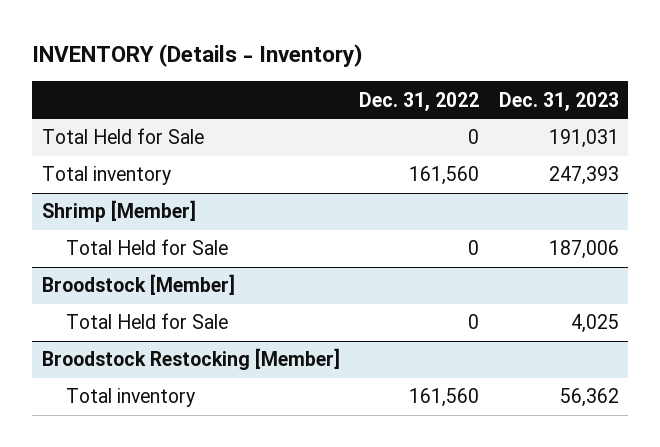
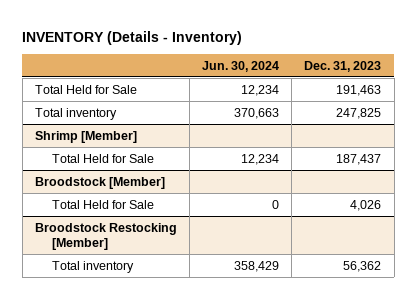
[359,91,480,111] Dec. 31, 2022 -> none
none -> [202,60,280,72] Jun. 30, 2024
[548,129,619,149] 191,031 -> [336,84,382,96] 191,463
[548,166,619,186] 247,393 -> [336,107,382,119] 247,825
[548,240,619,260] 187,006 -> [336,153,382,165] 187,437
[570,314,619,334] 4,025 -> [350,199,382,211] 4,026

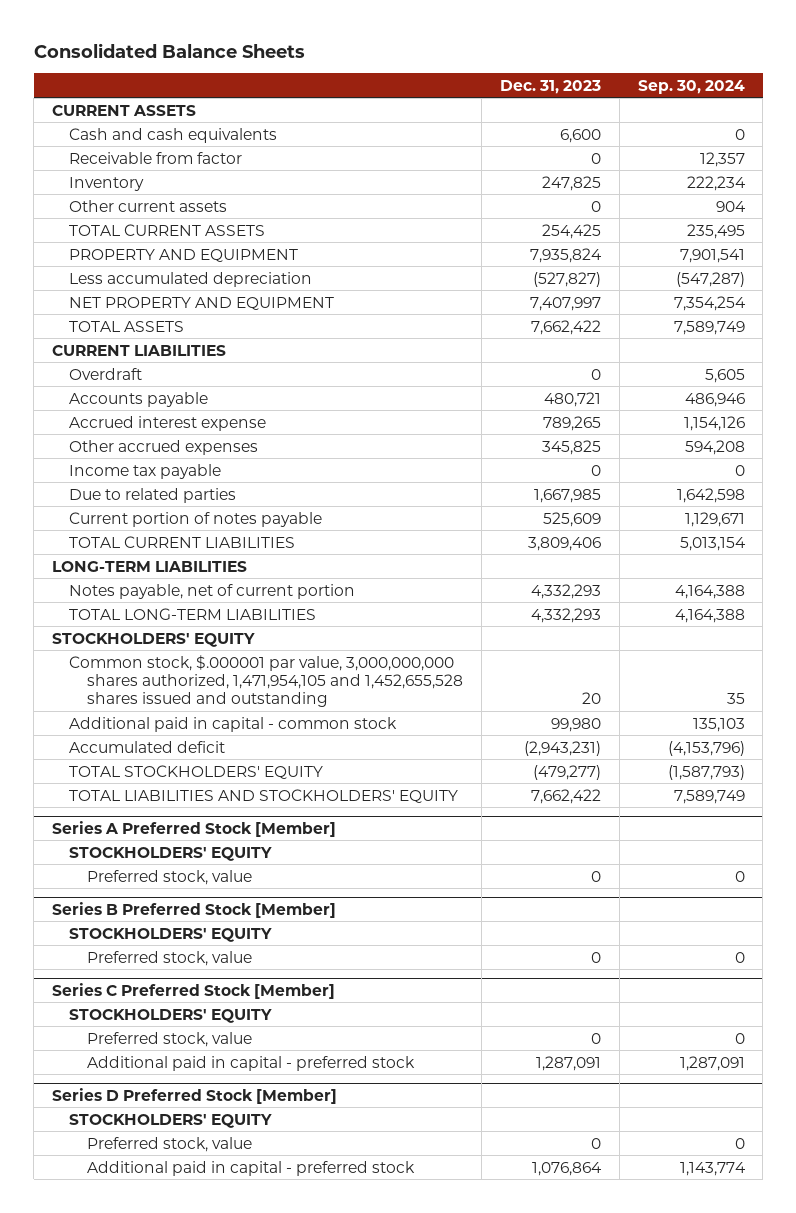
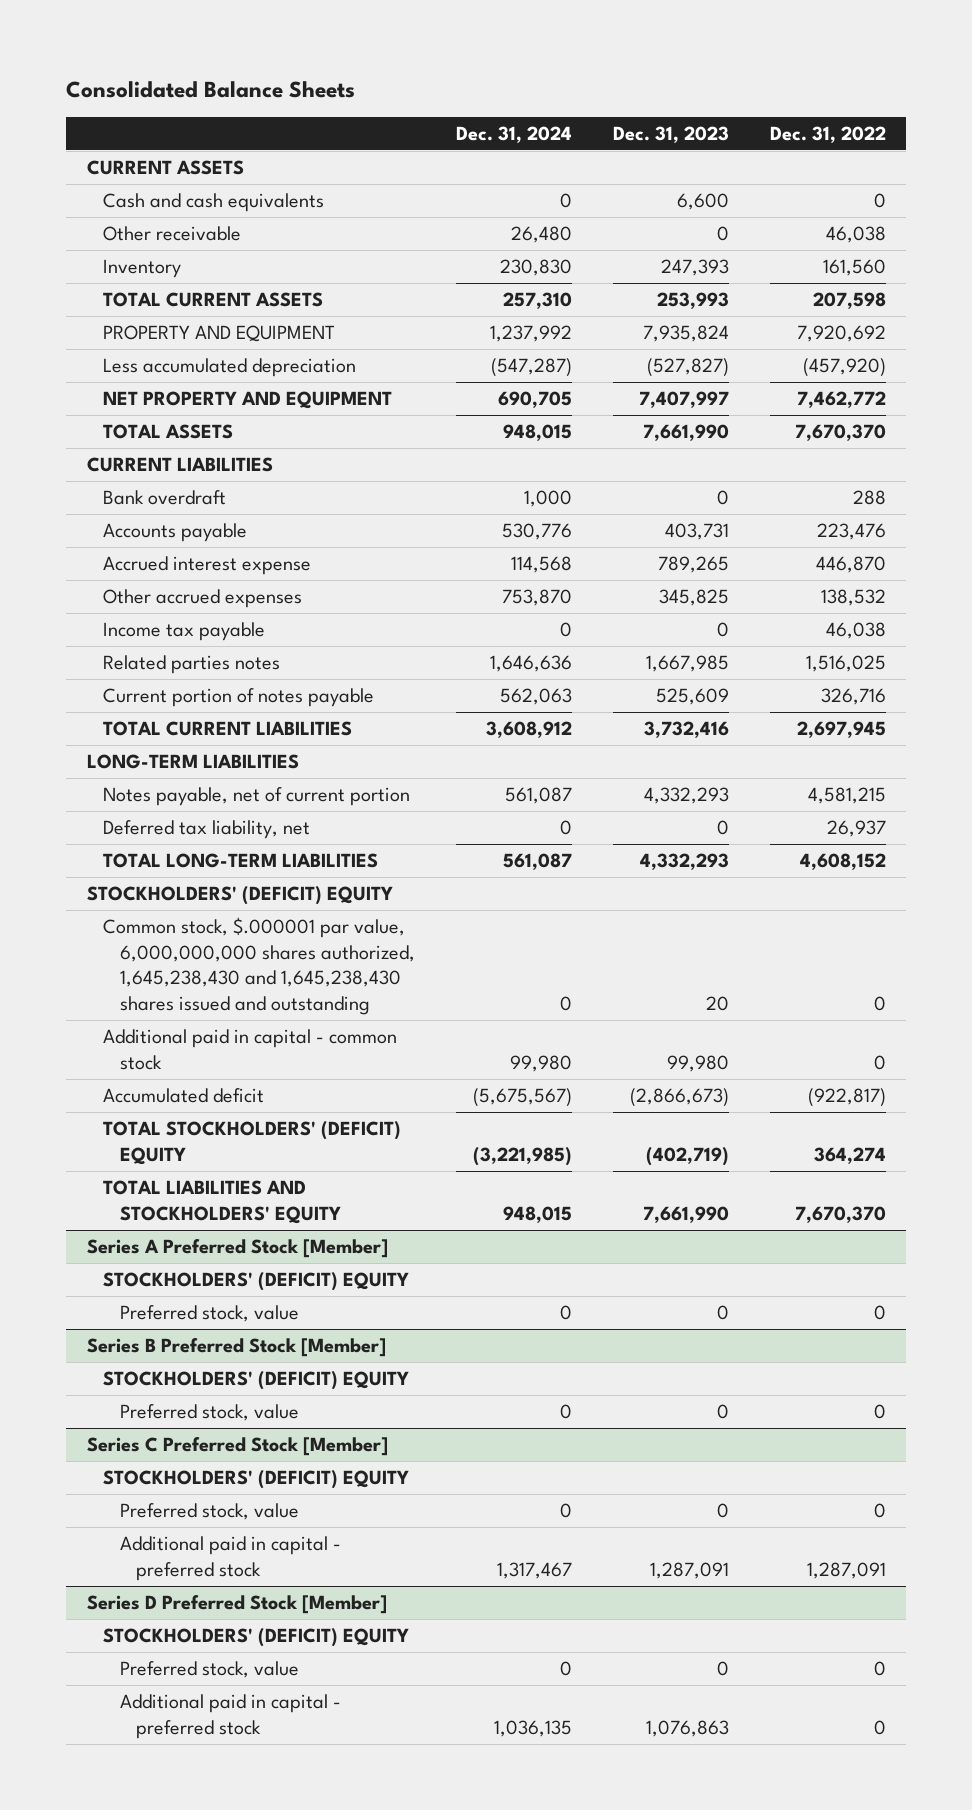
[637,79,745,94] Sep. 30, 2024 -> none
none -> [455,125,572,143] Dec. 31, 2024
none -> [769,125,886,143] Dec. 31, 2022
[69,199,228,212] Other current assets -> none
[69,151,243,164] Receivable from factor -> [103,226,242,242] Other receivable
[541,175,601,191] 247,825 -> [660,259,729,277] 247,393
[541,223,601,239] 254,425 -> [656,292,729,310] 253,993
[530,319,601,335] 7,662,422 -> [642,424,729,442] 7,661,990
[69,367,143,380] Overdraft -> [103,490,227,506] Bank overdraft
[543,391,601,407] 480,721 -> [664,523,729,541] 403,731
[69,487,237,503] Due to related parties -> [103,655,281,675] Related parties notes
[527,536,601,551] 3,809,406 -> [643,721,729,739] 3,732,416
none -> [103,820,311,840] Deferred tax liability, net
[51,632,255,647] STOCKHOLDERS' EQUITY -> [86,886,393,906] STOCKHOLDERS' (DEFICIT) EQUITY
[69,654,463,708] Common stock, $.000001 par value, 3,000,000,000 shares authorized, 1,471,954,105 and 1,452,655,528 shares issued and outstanding -> [103,917,415,1015] Common stock, $.000001 par value, 6,000,000,000 shares authorized, 1,645,238,430 and 1,645,238,430 shares issued and outstanding
[523,740,601,756] (2,943,231) -> [629,1088,729,1108] (2,866,673)
[69,764,324,779] TOTAL STOCKHOLDERS' EQUITY -> [103,1121,402,1165] TOTAL STOCKHOLDERS' (DEFICIT) EQUITY
[532,764,601,780] (479,277) -> [645,1146,729,1166] (402,719)
[530,788,601,804] 7,662,422 -> [642,1205,729,1223] 7,661,990
[69,846,273,861] STOCKHOLDERS' EQUITY -> [103,1272,410,1292] STOCKHOLDERS' (DEFICIT) EQUITY
[69,927,273,942] STOCKHOLDERS' EQUITY -> [103,1371,410,1391] STOCKHOLDERS' (DEFICIT) EQUITY
[69,1008,273,1023] STOCKHOLDERS' EQUITY -> [103,1470,410,1490] STOCKHOLDERS' (DEFICIT) EQUITY
[69,1113,273,1128] STOCKHOLDERS' EQUITY -> [103,1628,410,1648] STOCKHOLDERS' (DEFICIT) EQUITY
[531,1161,602,1176] 1,076,864 -> [645,1719,729,1737] 1,076,863

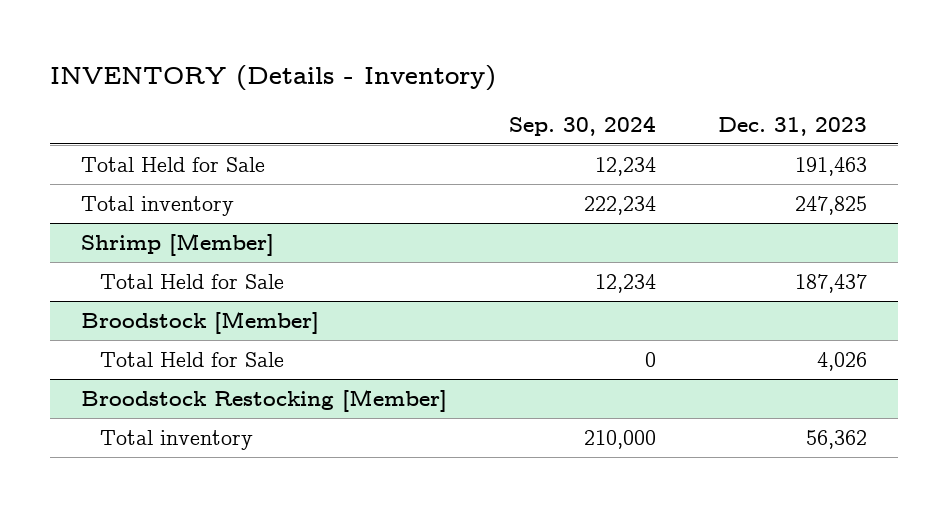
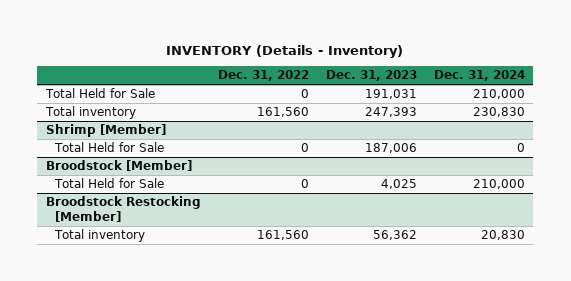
[509,115,657,136] Sep. 30, 2024 -> none
none -> [217,70,309,82] Dec. 31, 2022
none -> [433,70,525,82] Dec. 31, 2024
[795,156,868,176] 191,463 -> [364,89,417,100] 191,031
[795,195,868,215] 247,825 -> [364,107,417,118] 247,393
[795,273,868,293] 187,437 -> [364,143,417,154] 187,006
[817,351,868,371] 4,026 -> [380,179,417,190] 4,025

